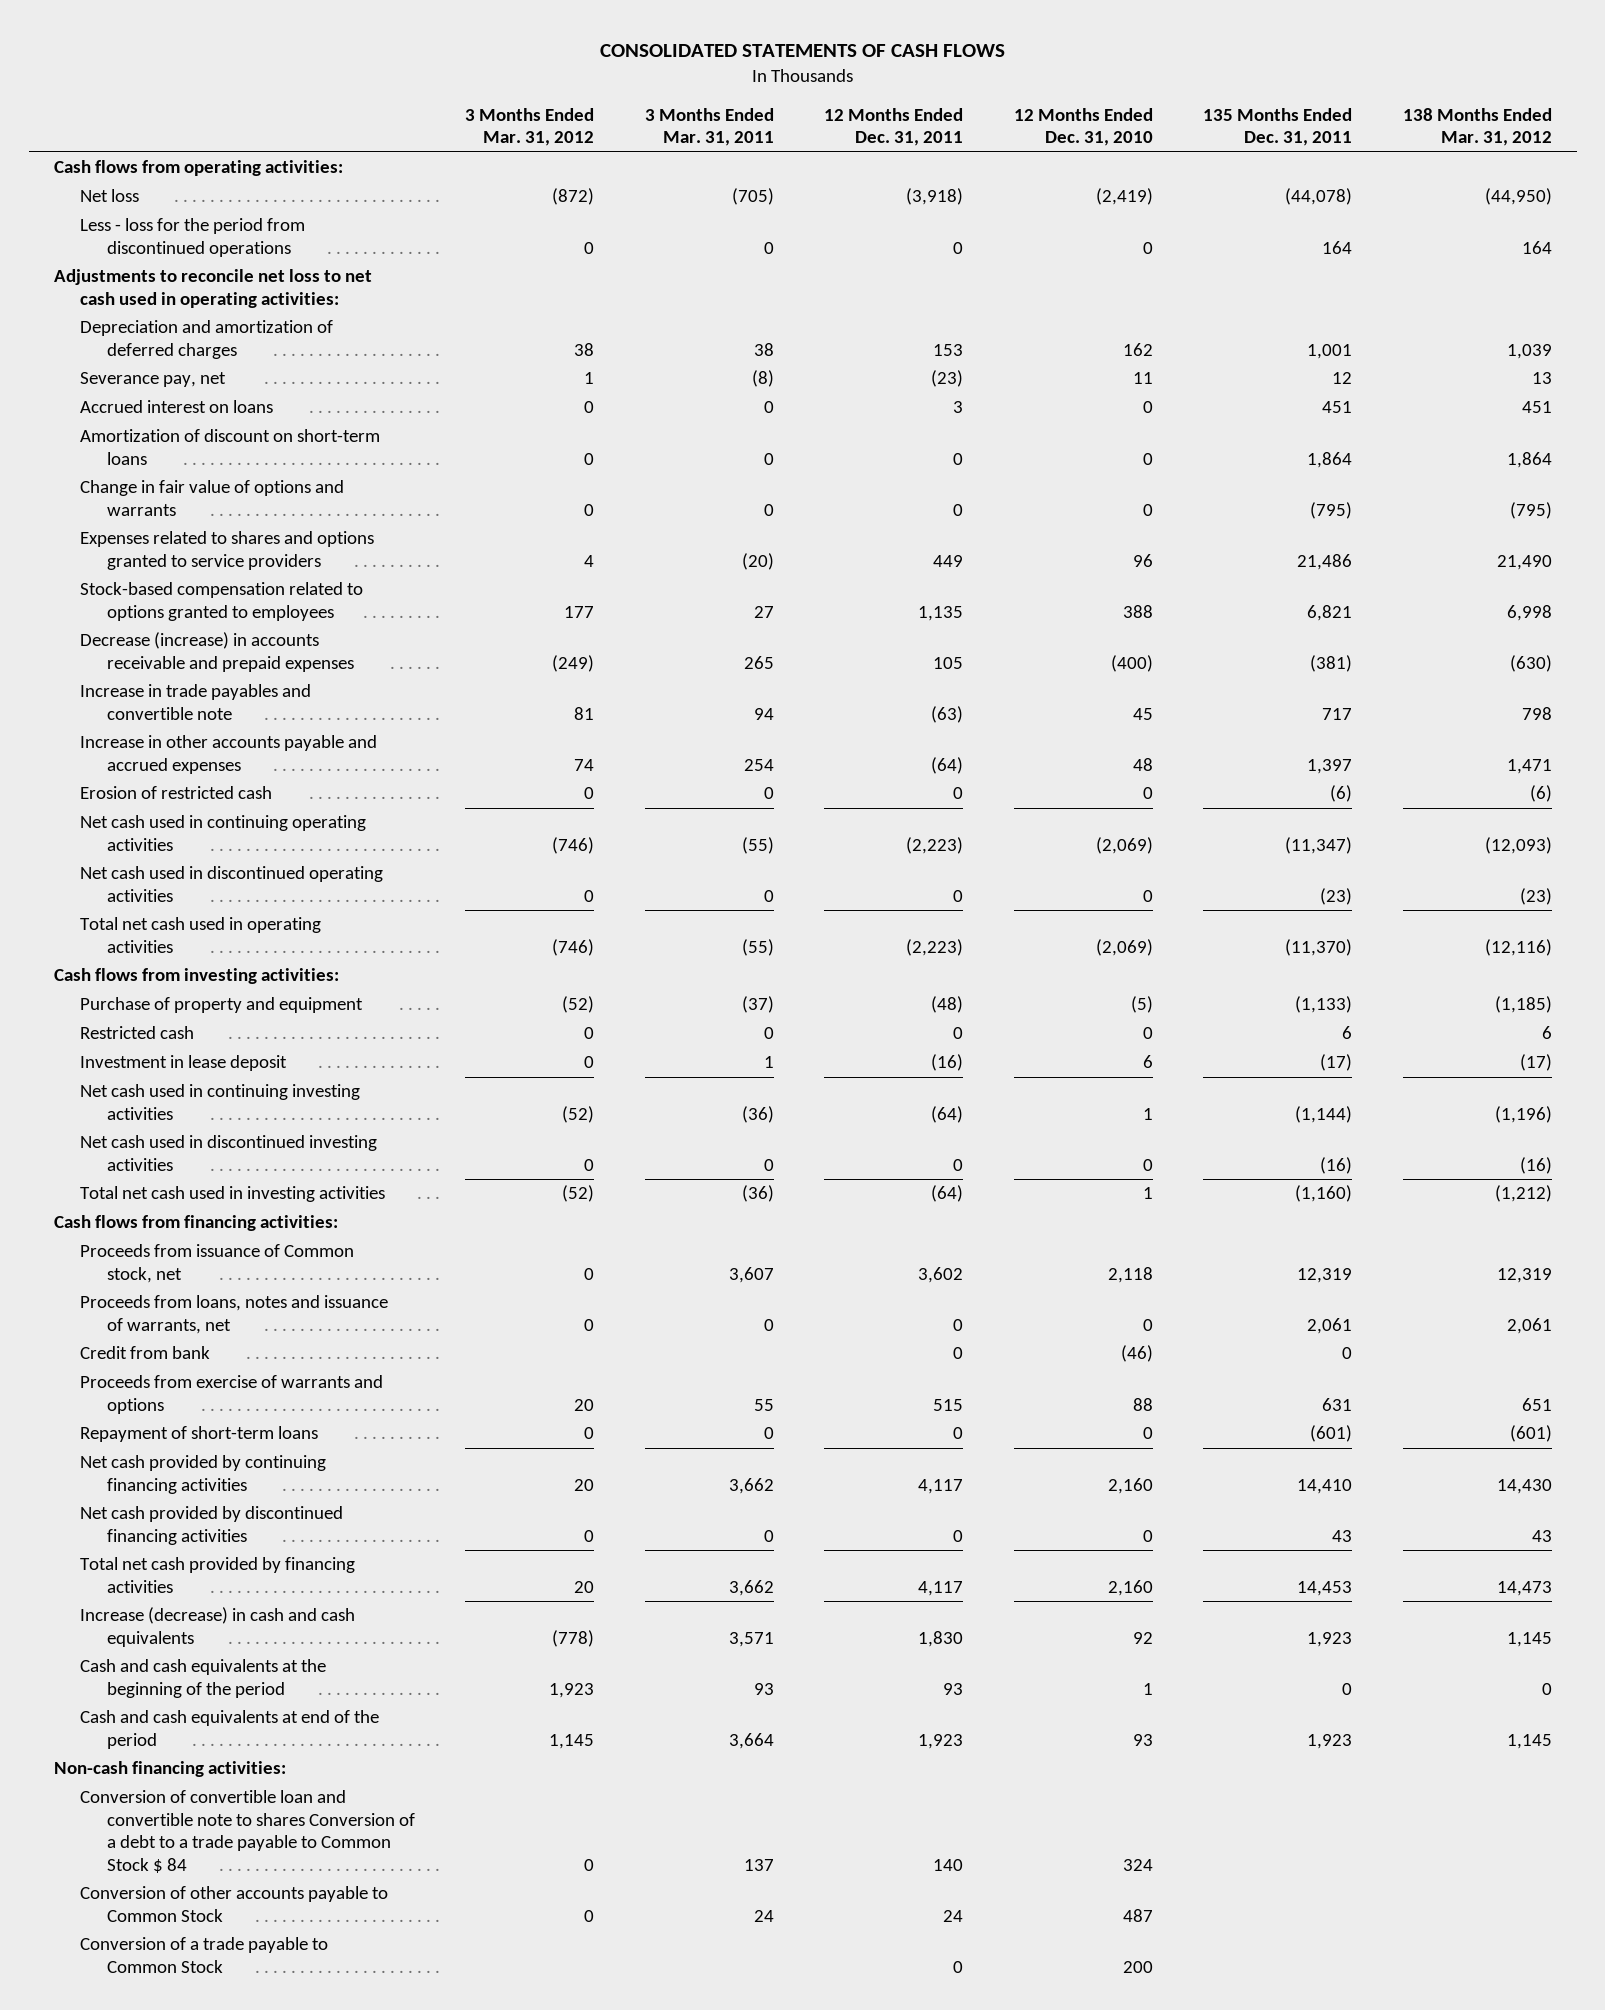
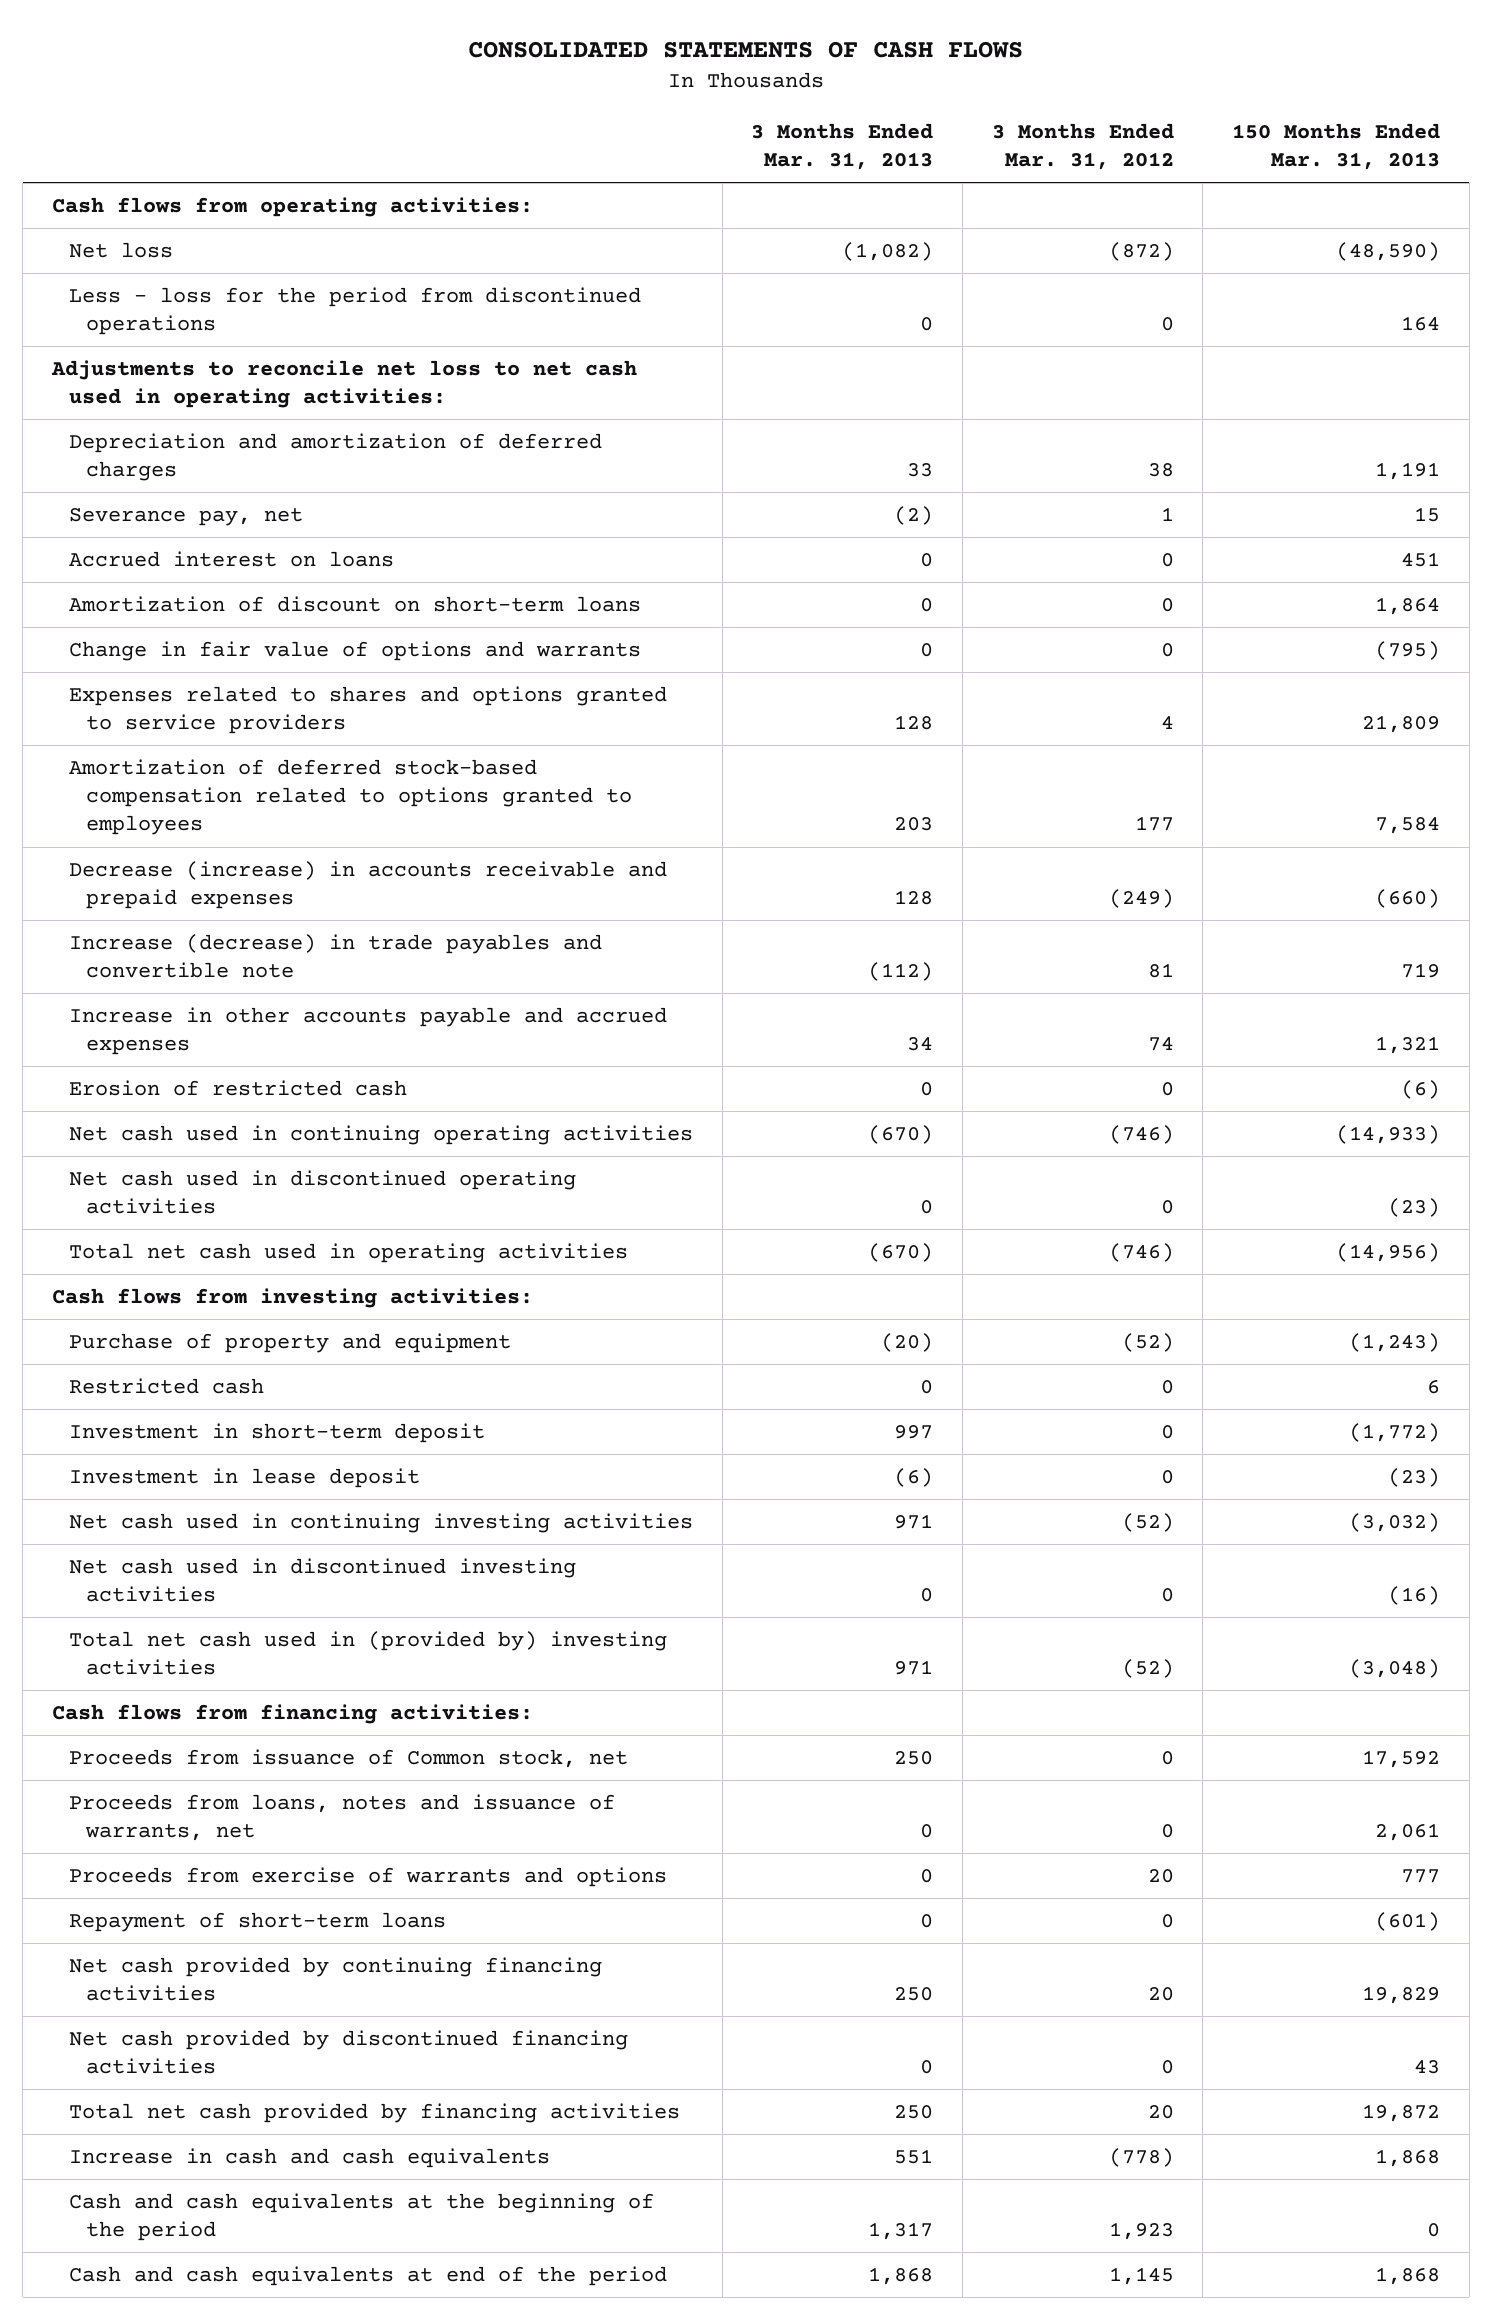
[644,107,774,147] 3 Months Ended Mar. 31, 2011 -> none
[824,107,964,147] 12 Months Ended Dec. 31, 2011 -> none
[1013,107,1153,147] 12 Months Ended Dec. 31, 2010 -> none
[1203,107,1353,147] 135 Months Ended Dec. 31, 2011 -> none
[1402,107,1552,147] 138 Months Ended Mar. 31, 2012 -> none
none -> [751,123,934,171] 3 Months Ended Mar. 31, 2013
none -> [1232,123,1441,171] 150 Months Ended Mar. 31, 2013
[80,582,364,621] Stock-based compensation related to options granted to employees -> [68,758,632,836] Amortization of deferred stock-based compensation related to options granted to employees
[80,684,312,720] Increase in trade payables and convertible note -> [68,933,602,979] Increase (decrease) in trade payables and convertible note
none -> [68,1422,485,1443] Investment in short-term deposit
[80,1186,386,1203] Total net cash used in investing activities -> [68,1630,667,1676] Total net cash used in (provided by) investing activities
[80,1346,211,1360] Credit from bank -> none
[80,1607,356,1647] Increase (decrease) in cash and cash equivalents -> [68,2147,550,2168] Increase in cash and cash equivalents
[53,1761,286,1778] Non-cash financing activities: -> none
[80,1790,415,1873] Conversion of convertible loan and convertible note to shares Conversion of a debt to a trade payable to Common Stock $ 84 -> none
[80,1886,389,1922] Conversion of other accounts payable to Common Stock -> none
[80,1937,329,1973] Conversion of a trade payable to Common Stock -> none

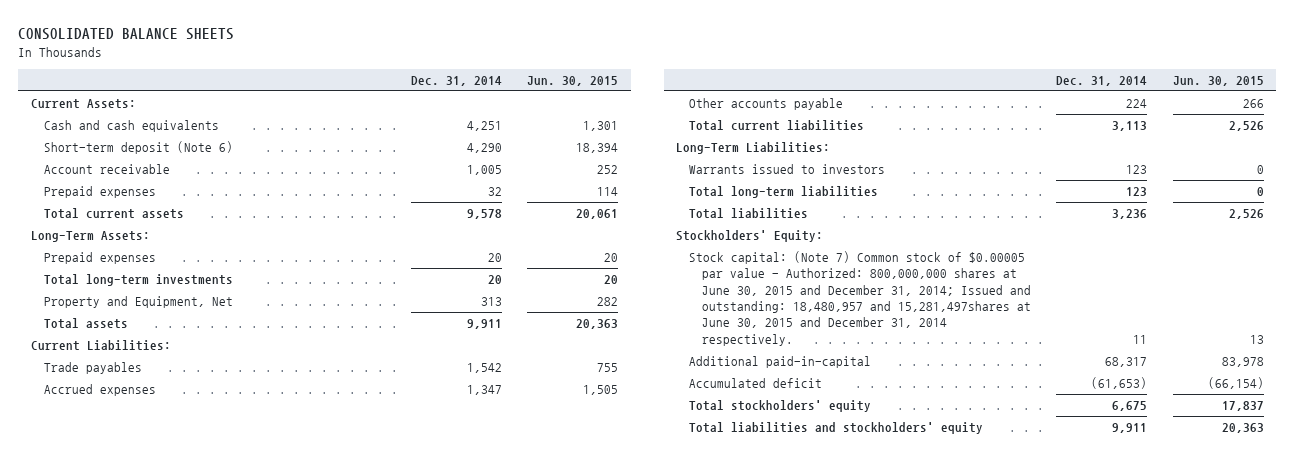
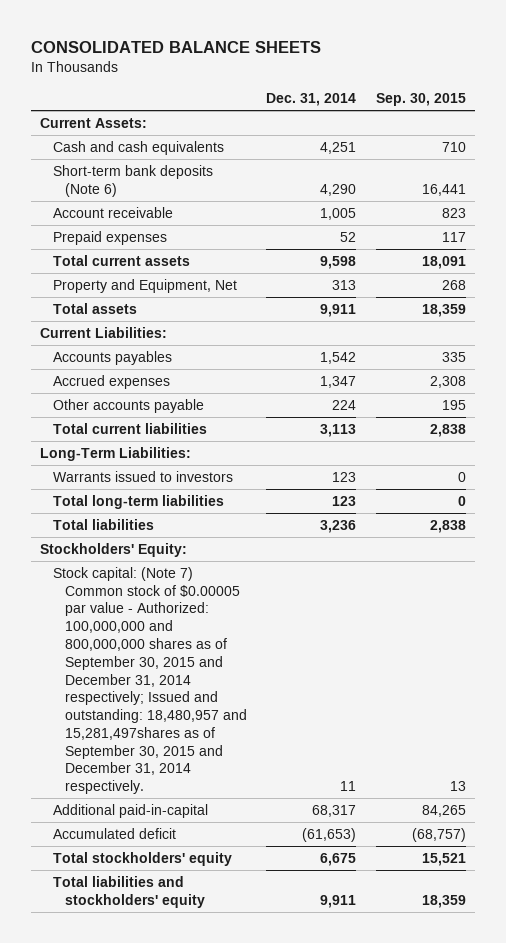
[527,75,619,86] Jun. 30, 2015 -> none
none -> [375,92,466,106] Sep. 30, 2015
[43,141,233,155] Short-term deposit (Note 6) -> [52,164,213,197] Short-term bank deposits (Note 6)
[30,231,150,243] Long-Term Assets: -> none
[43,252,156,265] Prepaid expenses -> none
[43,274,233,287] Total long-term investments -> none
[487,187,502,197] 32 -> [340,231,357,242] 52
[466,209,502,220] 9,578 -> [320,255,357,269] 9,598
[43,362,142,375] Trade payables -> [52,350,172,365] Accounts payables
[689,251,1031,346] Stock capital: (Note 7) Common stock of $0.00005 par value - Authorized: 800,000,000 shares at June 30, 2015 and December 31, 2014; Issued and outstanding: 18,480,957 and 15,281,497shares at June 30, 2015 and December 31, 2014 respectively. -> [52,566,247,795] Stock capital: (Note 7) Common stock of $0.00005 par value - Authorized: 100,000,000 and 800,000,000 shares as of September 30, 2015 and December 31, 2014 respectively; Issued and outstanding: 18,480,957 and 15,281,497shares as of September 30, 2015 and December 31, 2014 respectively.

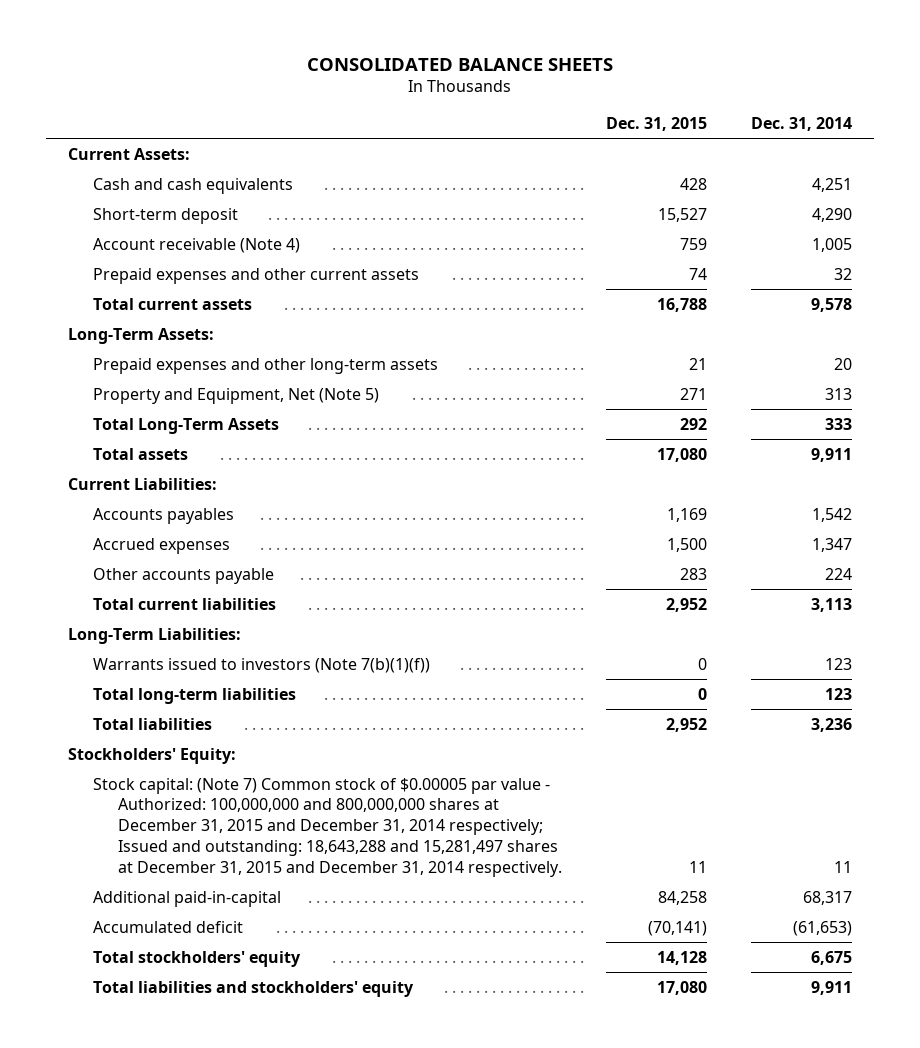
[375,92,466,106] Sep. 30, 2015 -> none
none -> [606,117,708,132] Dec. 31, 2015
[52,230,167,245] Prepaid expenses -> none
[52,164,213,197] Short-term bank deposits (Note 6) -> [92,207,238,224] Short-term deposit
[52,206,173,218] Account receivable -> [92,237,300,253] Account receivable (Note 4)
none -> [92,267,419,284] Prepaid expenses and other current assets
[320,255,357,269] 9,598 -> [811,297,853,312] 9,578
none -> [67,327,214,344] Long-Term Assets:
none -> [92,357,438,374] Prepaid expenses and other long-term assets
[52,278,237,293] Property and Equipment, Net -> [92,387,379,404] Property and Equipment, Net (Note 5)
none -> [92,417,279,434] Total Long-Term Assets
[52,470,233,482] Warrants issued to investors -> [92,657,430,673] Warrants issued to investors (Note 7(b)(1)(f))
[52,566,247,795] Stock capital: (Note 7) Common stock of $0.00005 par value - Authorized: 100,000,000 and 800,000,000 shares as of September 30, 2015 and December 31, 2014 respectively; Issued and outstanding: 18,480,957 and 15,281,497shares as of September 30, 2015 and December 31, 2014 respectively. -> [92,777,563,877] Stock capital: (Note 7) Common stock of $0.00005 par value - Authorized: 100,000,000 and 800,000,000 shares at December 31, 2015 and December 31, 2014 respectively; Issued and outstanding: 18,643,288 and 15,281,497 shares at December 31, 2015 and December 31, 2014 respectively.

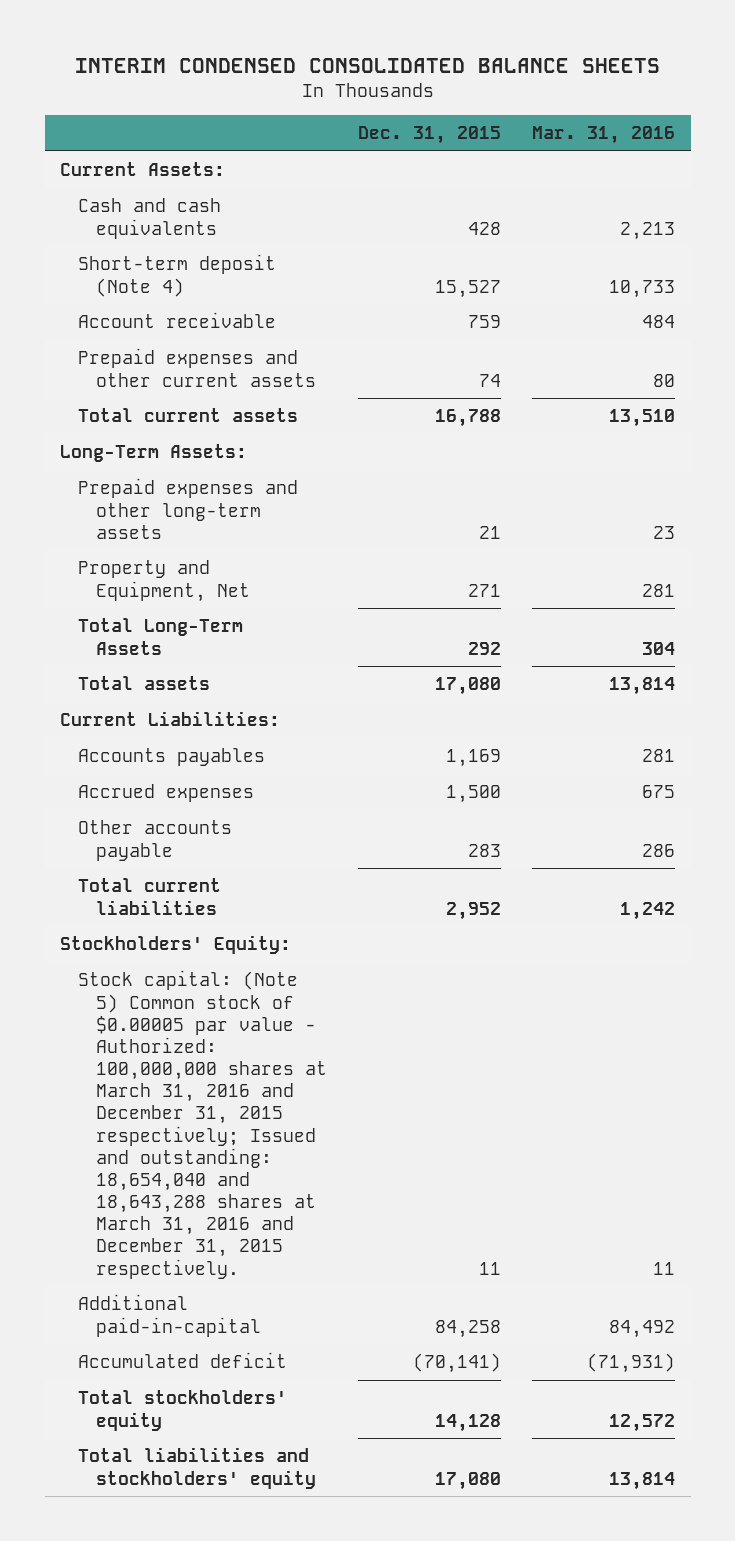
[306,57,613,71] CONSOLIDATED BALANCE SHEETS -> [74,57,660,73] INTERIM CONDENSED CONSOLIDATED BALANCE SHEETS
[751,117,853,132] Dec. 31, 2014 -> none
none -> [532,126,676,145] Mar. 31, 2016
[92,207,238,224] Short-term deposit -> [78,254,277,297] Short-term deposit (Note 4)
[92,237,300,253] Account receivable (Note 4) -> [78,312,277,329] Account receivable
[92,387,379,404] Property and Equipment, Net (Note 5) -> [78,560,251,602] Property and Equipment, Net
[67,627,241,644] Long-Term Liabilities: -> none
[92,657,430,673] Warrants issued to investors (Note 7(b)(1)(f)) -> none
[92,687,296,704] Total long-term liabilities -> none
[92,717,212,730] Total liabilities -> none
[92,777,563,877] Stock capital: (Note 7) Common stock of $0.00005 par value - Authorized: 100,000,000 and 800,000,000 shares at December 31, 2015 and December 31, 2014 respectively; Issued and outstanding: 18,643,288 and 15,281,497 shares at December 31, 2015 and December 31, 2014 respectively. -> [78,970,328,1279] Stock capital: (Note 5) Common stock of $0.00005 par value - Authorized: 100,000,000 shares at March 31, 2016 and December 31, 2015 respectively; Issued and outstanding: 18,654,040 and 18,643,288 shares at March 31, 2016 and December 31, 2015 respectively.

